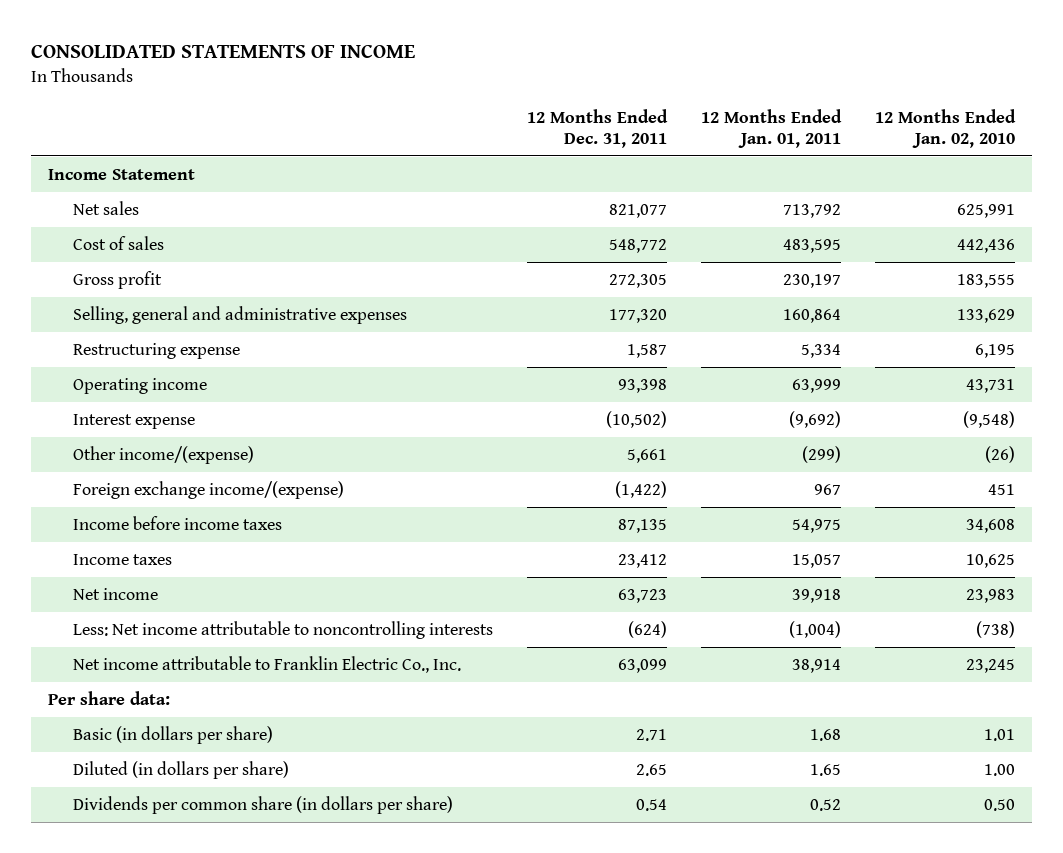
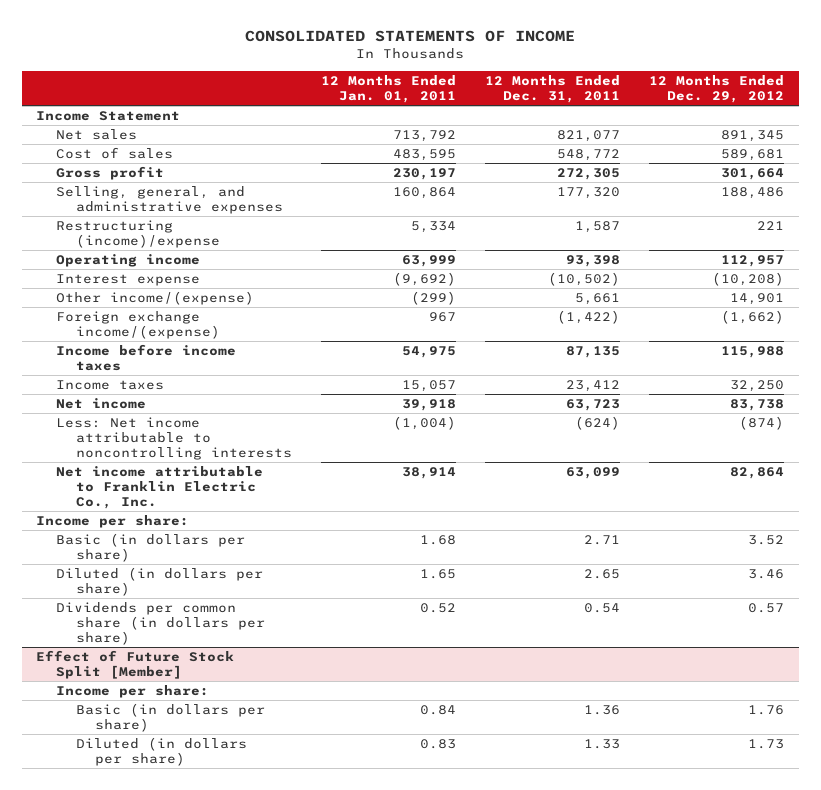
[875,108,1017,149] 12 Months Ended Jan. 02, 2010 -> none
none -> [649,75,785,104] 12 Months Ended Dec. 29, 2012
[72,305,407,324] Selling, general and administrative expenses -> [56,186,283,215] Selling, general, and administrative expenses
[72,342,240,359] Restructuring expense -> [56,220,220,249] Restructuring (income)/expense
[47,690,170,705] Per share data: -> [36,515,190,529] Income per share:
none -> [36,650,235,680] Effect of Future Stock Split [Member]
none -> [56,685,210,699] Income per share:
none -> [75,703,265,733] Basic (in dollars per share)
none -> [75,737,247,767] Diluted (in dollars per share)

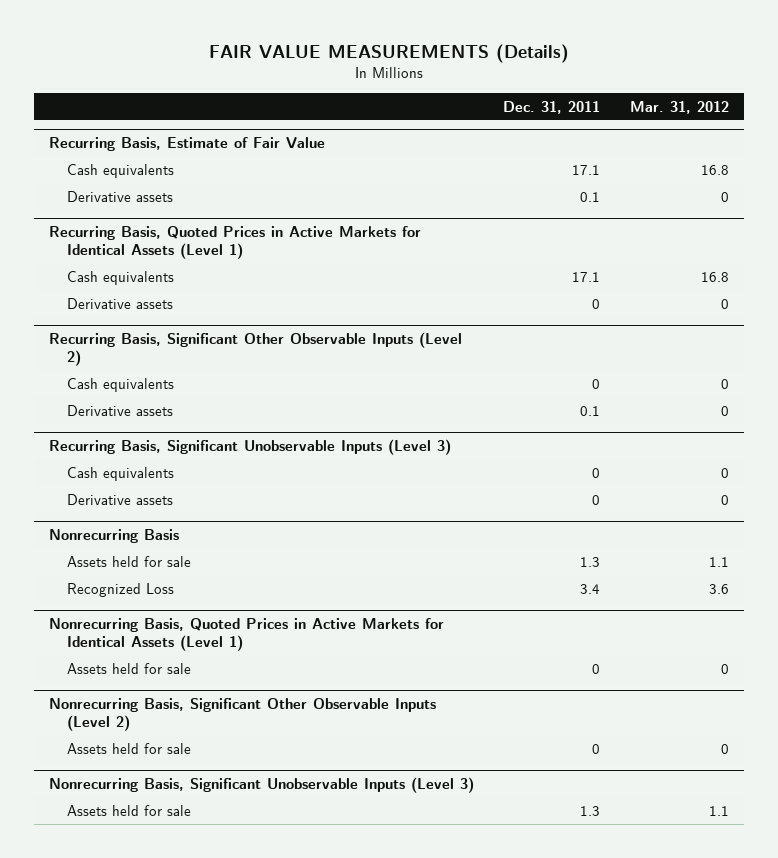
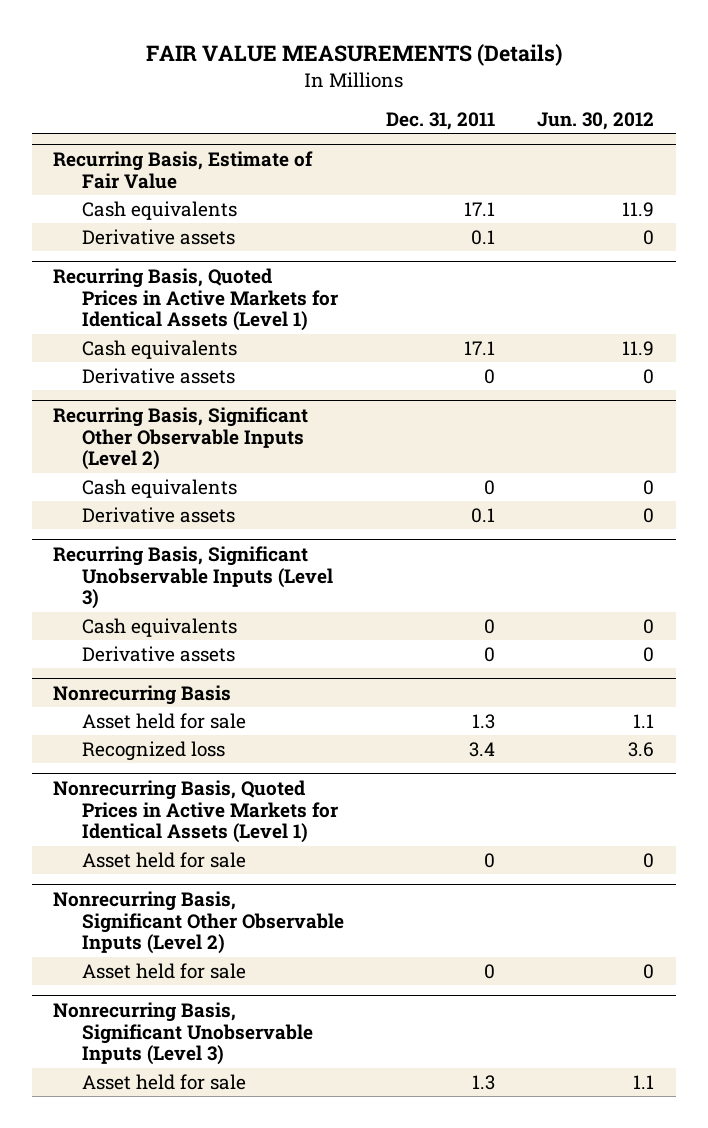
[630,100,730,114] Mar. 31, 2012 -> none
none -> [537,112,655,131] Jun. 30, 2012
[66,555,191,567] Assets held for sale -> [81,712,246,729] Asset held for sale
[66,582,174,597] Recognized Loss -> [81,740,225,761] Recognized loss
[66,662,191,674] Assets held for sale -> [81,851,246,868] Asset held for sale
[66,742,191,754] Assets held for sale -> [81,962,246,979] Asset held for sale
[66,804,191,816] Assets held for sale -> [81,1073,246,1090] Asset held for sale

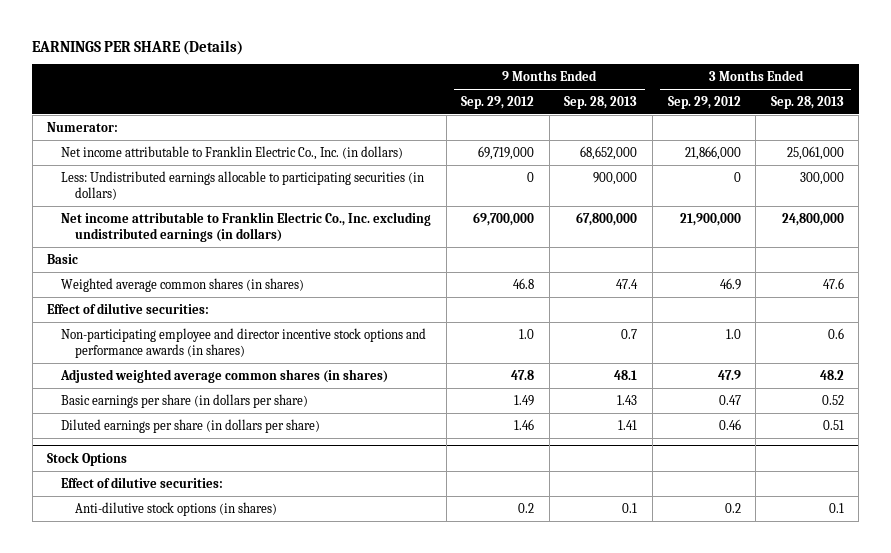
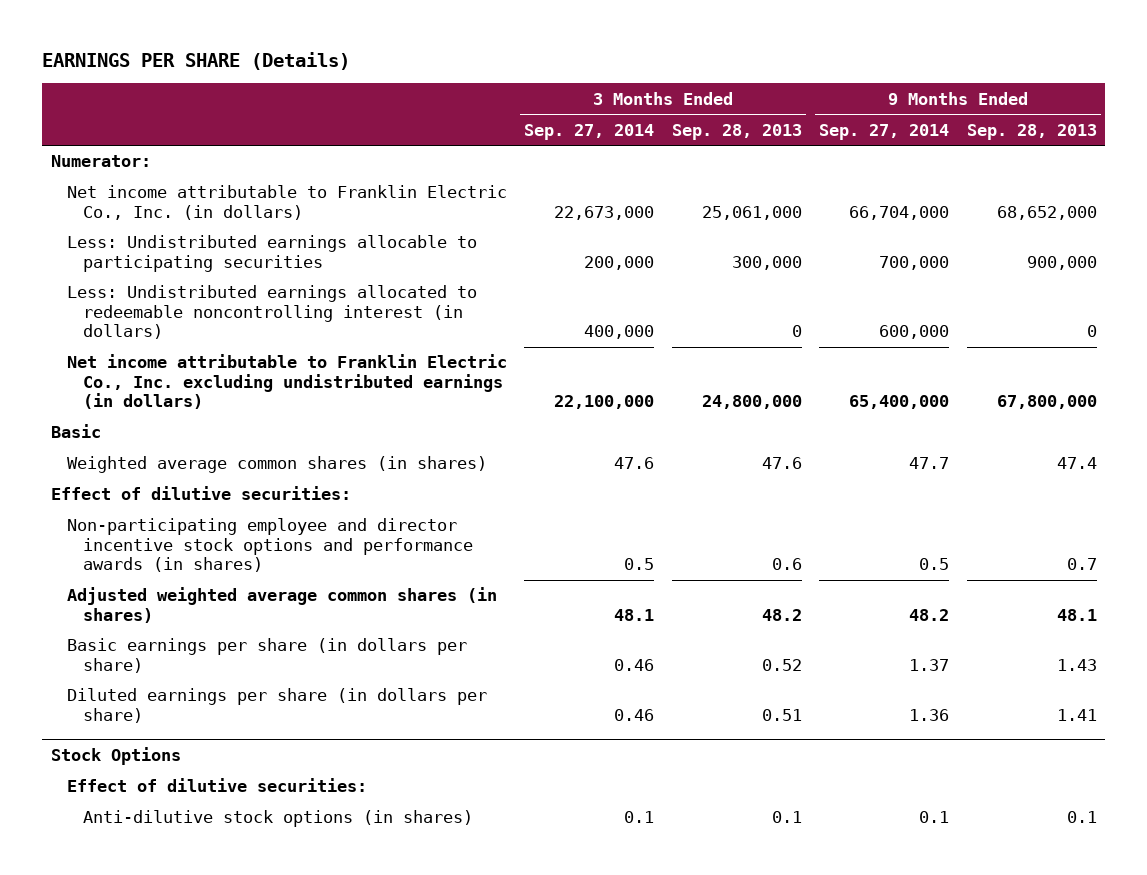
[461,95,535,109] Sep. 29, 2012 -> none
[667,95,741,109] Sep. 29, 2012 -> none
none -> [524,123,655,140] Sep. 27, 2014
none -> [819,123,950,140] Sep. 27, 2014
[61,170,425,200] Less: Undistributed earnings allocable to participating securities (in dollars) -> [66,235,477,272] Less: Undistributed earnings allocable to participating securities
none -> [66,285,477,340] Less: Undistributed earnings allocated to redeemable noncontrolling interest (in dollars)

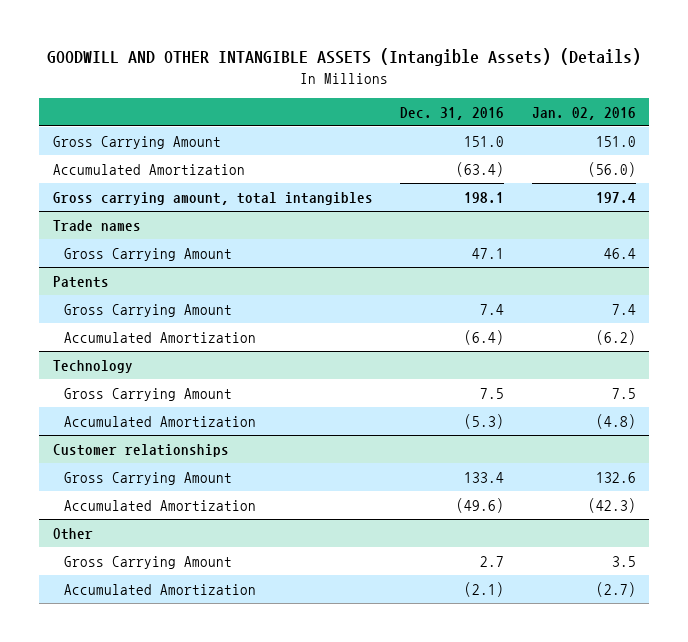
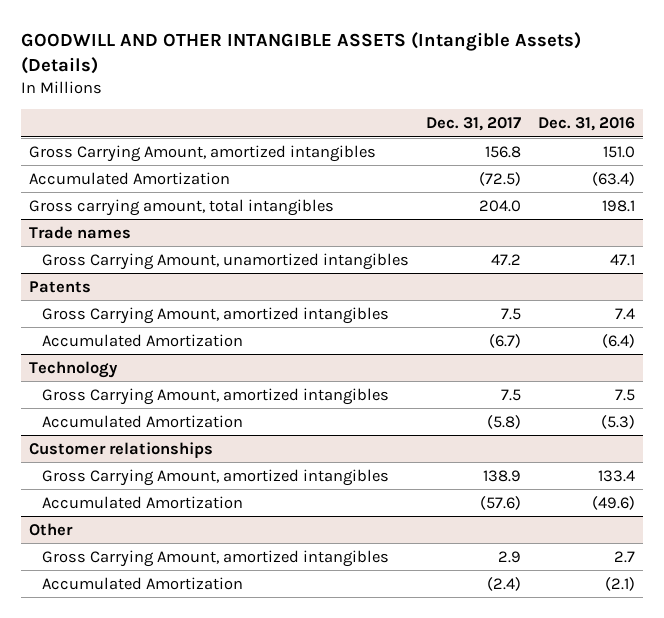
[531,106,636,120] Jan. 02, 2016 -> none
none -> [425,117,521,132] Dec. 31, 2017
[52,135,221,149] Gross Carrying Amount -> [29,144,377,162] Gross Carrying Amount, amortized intangibles
[64,247,233,261] Gross Carrying Amount -> [41,252,409,270] Gross Carrying Amount, unamortized intangibles
[64,303,233,317] Gross Carrying Amount -> [41,306,389,324] Gross Carrying Amount, amortized intangibles
[64,387,233,401] Gross Carrying Amount -> [41,387,389,405] Gross Carrying Amount, amortized intangibles
[64,471,233,485] Gross Carrying Amount -> [41,468,389,486] Gross Carrying Amount, amortized intangibles
[64,555,233,569] Gross Carrying Amount -> [41,549,389,567] Gross Carrying Amount, amortized intangibles

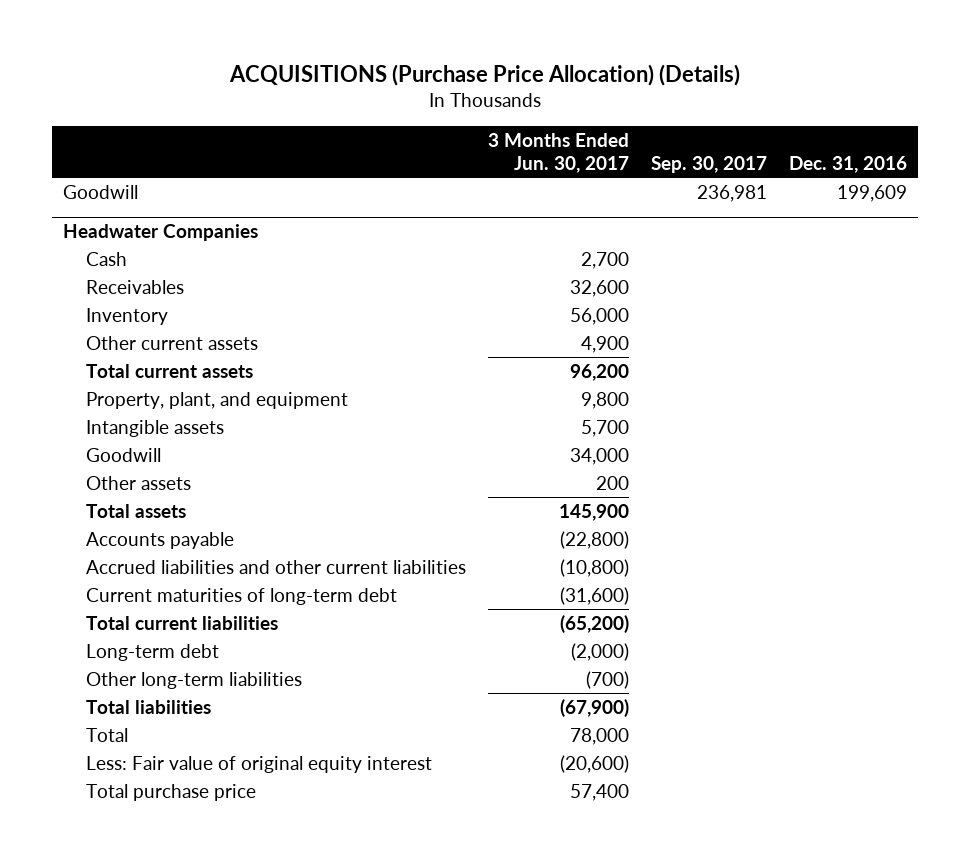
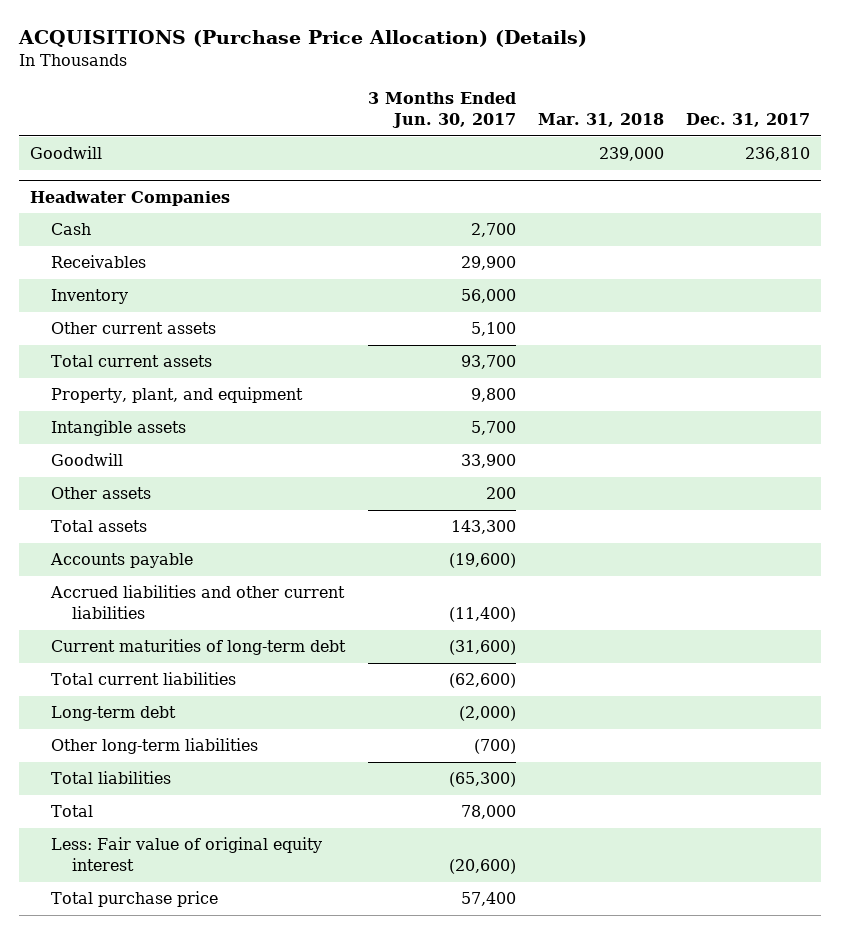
[650,155,767,173] Sep. 30, 2017 -> none
[789,155,908,173] Dec. 31, 2016 -> none
none -> [537,112,664,127] Mar. 31, 2018
none -> [686,112,811,127] Dec. 31, 2017
[569,279,629,297] 32,600 -> [460,256,516,271] 29,900
[580,335,629,353] 4,900 -> [470,322,516,337] 5,100
[569,363,629,381] 96,200 -> [460,355,516,370] 93,700
[569,447,629,465] 34,000 -> [460,454,516,469] 33,900
[558,503,629,521] 145,900 -> [450,520,516,535] 143,300
[559,530,629,549] (22,800) -> [448,553,516,569] (19,600)
[559,558,629,577] (10,800) -> [448,607,516,623] (11,400)
[559,614,629,633] (65,200) -> [448,673,516,689] (62,600)
[559,698,629,717] (67,900) -> [448,772,516,788] (65,300)

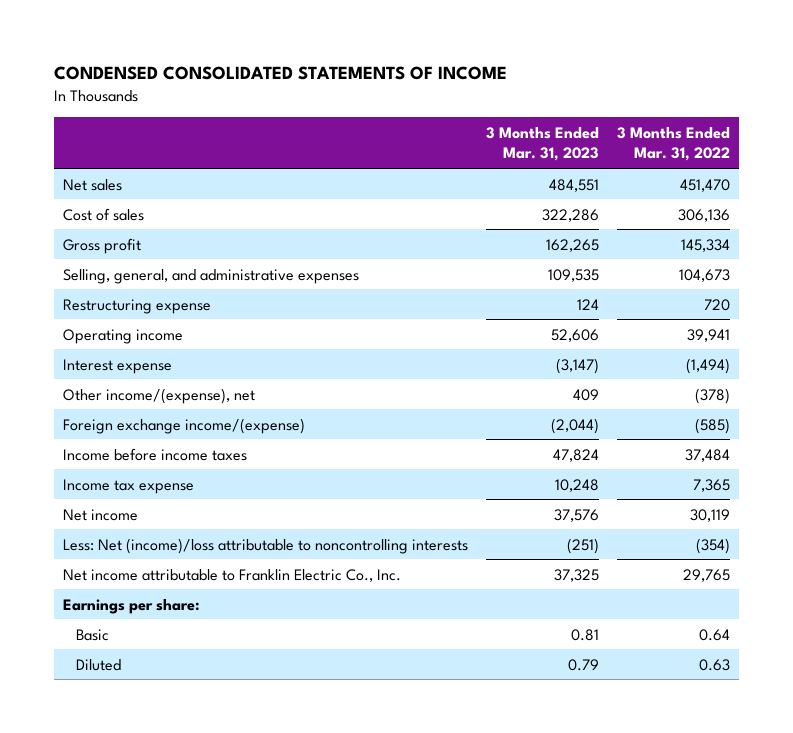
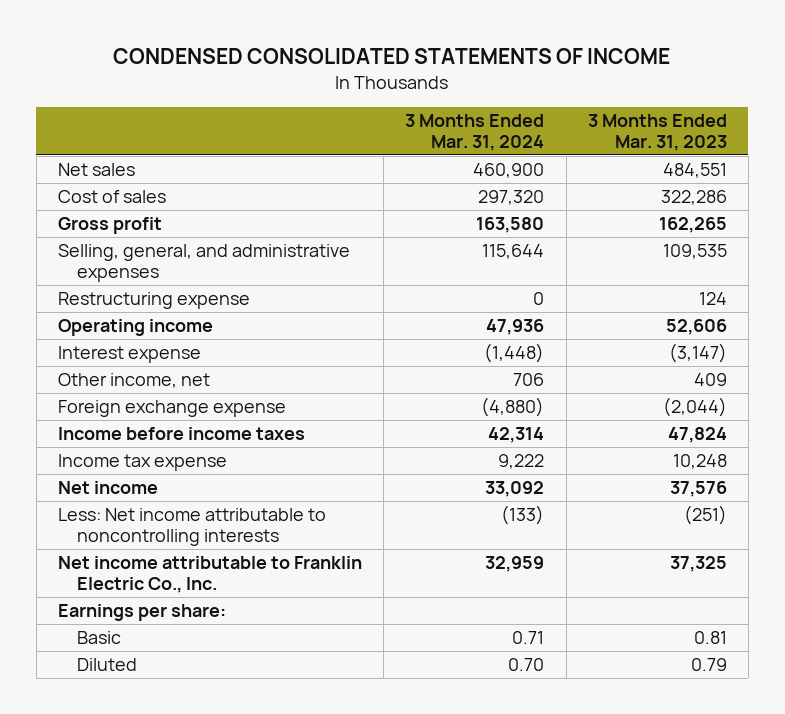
[616,126,730,162] 3 Months Ended Mar. 31, 2022 -> none
none -> [405,113,545,151] 3 Months Ended Mar. 31, 2024
[63,387,256,404] Other income/(expense), net -> [58,373,211,389] Other income, net
[63,417,306,434] Foreign exchange income/(expense) -> [58,400,287,418] Foreign exchange expense
[63,537,469,554] Less: Net (income)/loss attributable to noncontrolling interests -> [58,508,327,546] Less: Net income attributable to noncontrolling interests

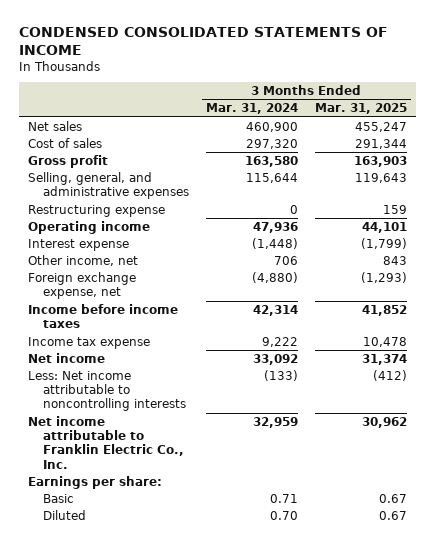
[587,113,727,151] 3 Months Ended Mar. 31, 2023 -> none
none -> [314,103,407,115] Mar. 31, 2025
[58,400,287,418] Foreign exchange expense -> [27,271,136,300] Foreign exchange expense, net

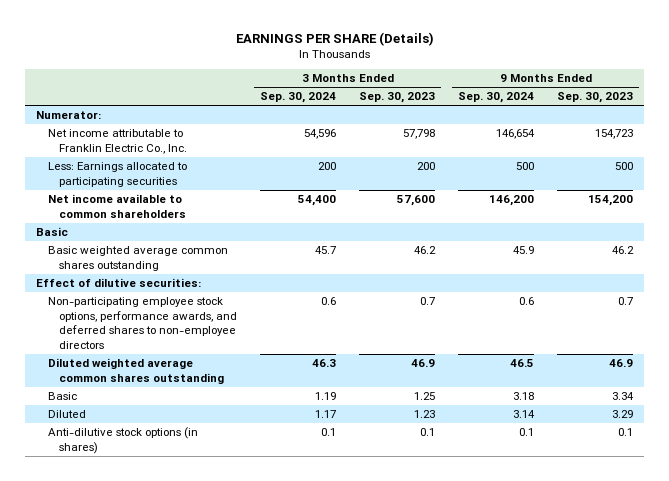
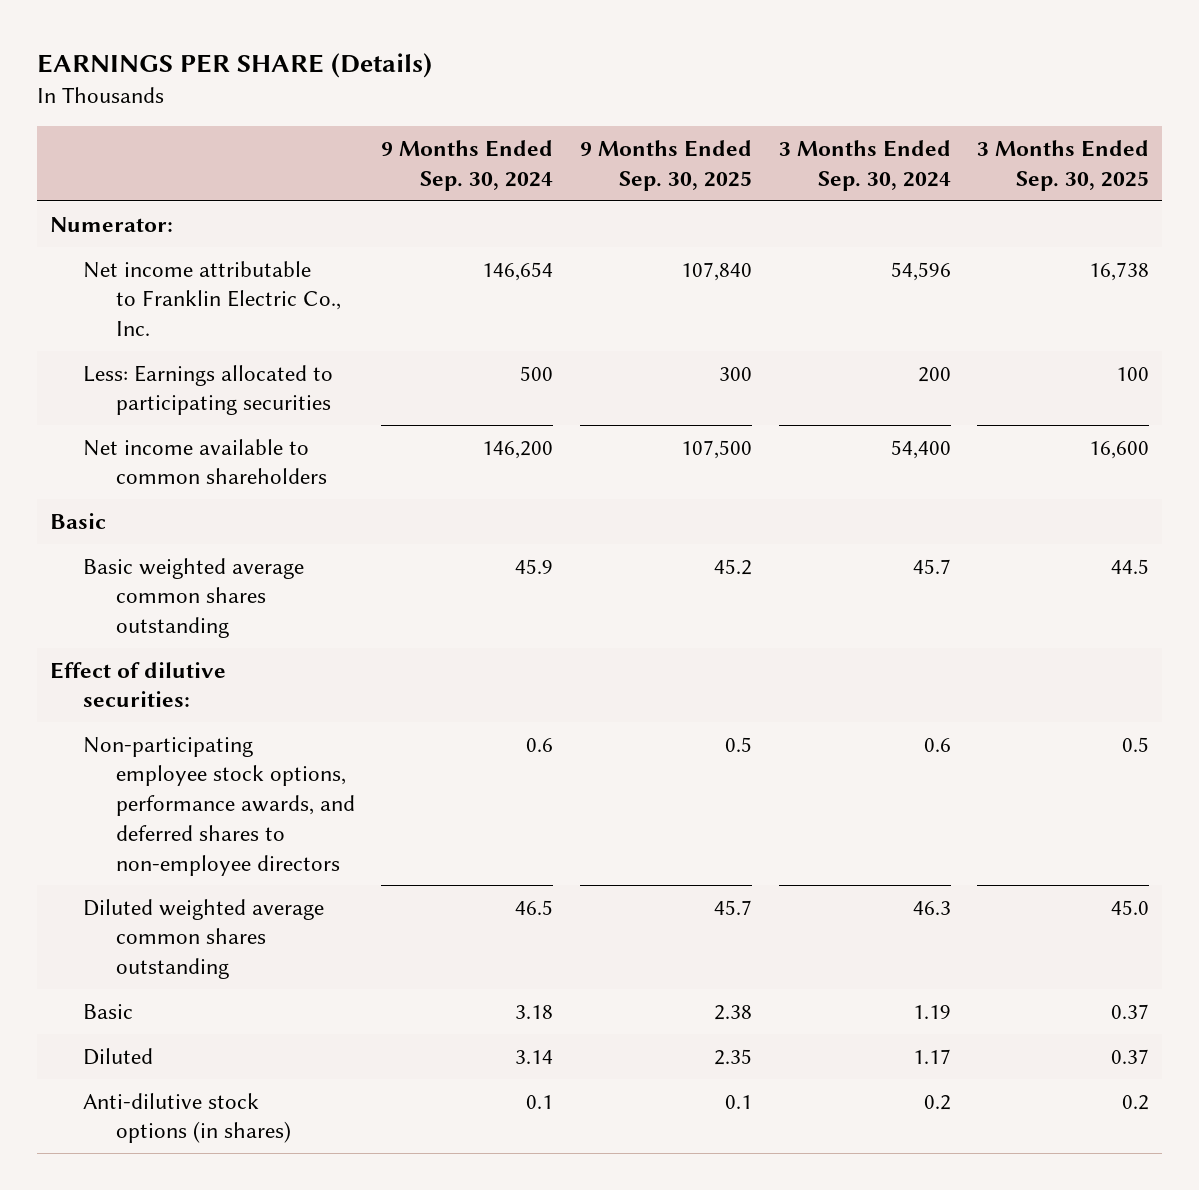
[359,92,436,104] Sep. 30, 2023 -> none
[557,92,634,104] Sep. 30, 2023 -> none
none -> [579,140,752,191] 9 Months Ended Sep. 30, 2025
none -> [977,140,1150,191] 3 Months Ended Sep. 30, 2025
[321,428,337,437] 0.1 -> [923,1094,951,1110] 0.2

